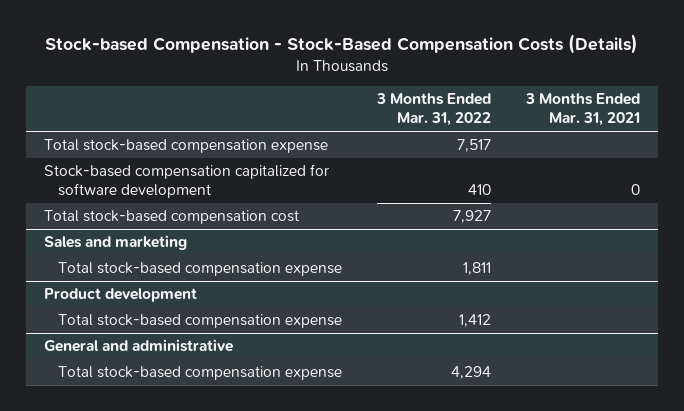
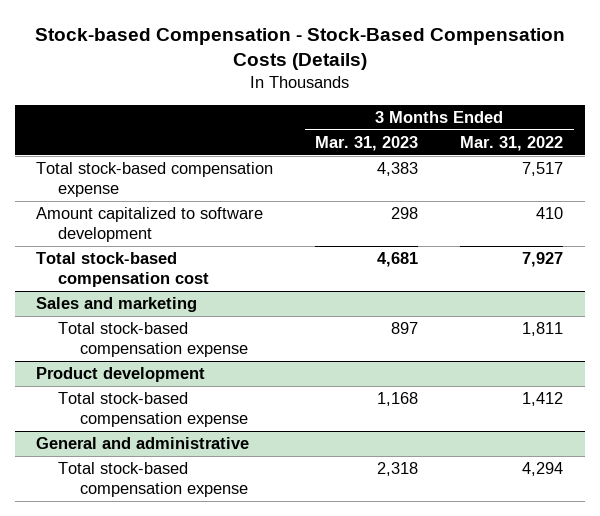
[525,93,641,127] 3 Months Ended Mar. 31, 2021 -> none
none -> [315,135,419,151] Mar. 31, 2023
[43,164,329,199] Stock-based compensation capitalized for software development -> [36,207,264,243] Amount capitalized to software development

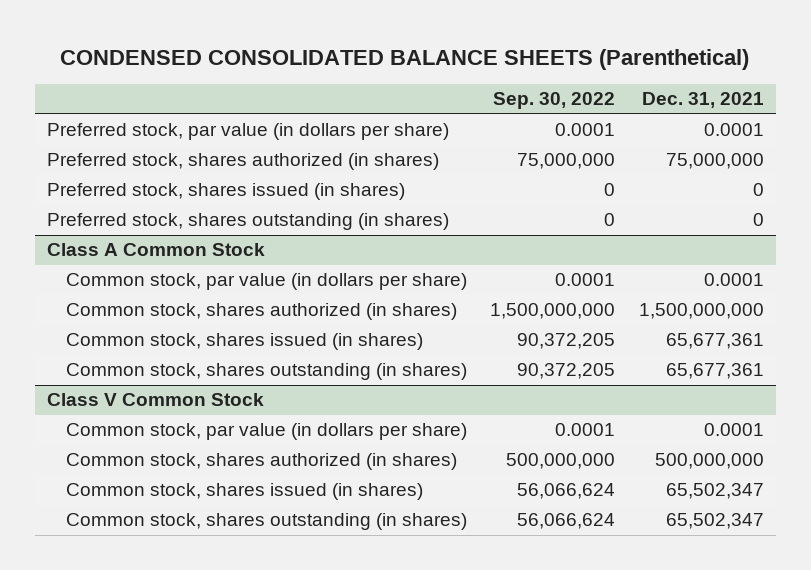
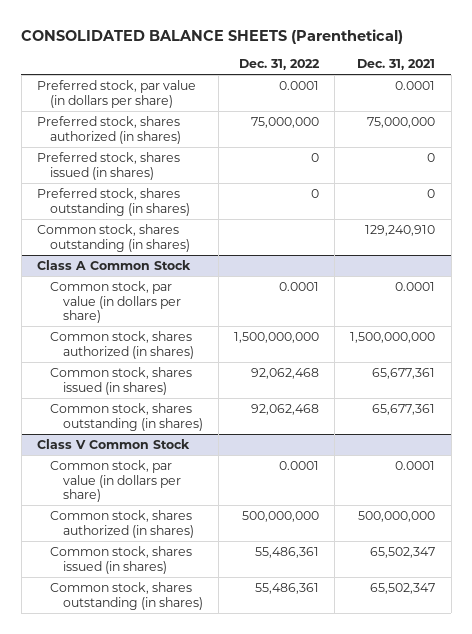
[60,48,750,70] CONDENSED CONSOLIDATED BALANCE SHEETS (Parenthetical) -> [21,28,404,44] CONSOLIDATED BALANCE SHEETS (Parenthetical)
[493,92,616,110] Sep. 30, 2022 -> none
none -> [239,58,321,70] Dec. 31, 2022
none -> [36,223,190,252] Common stock, shares outstanding (in shares)

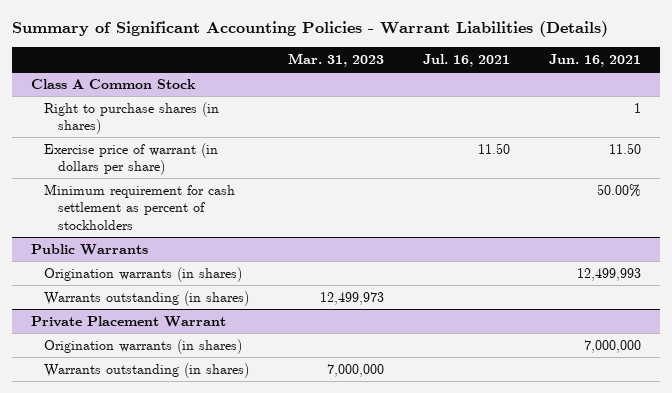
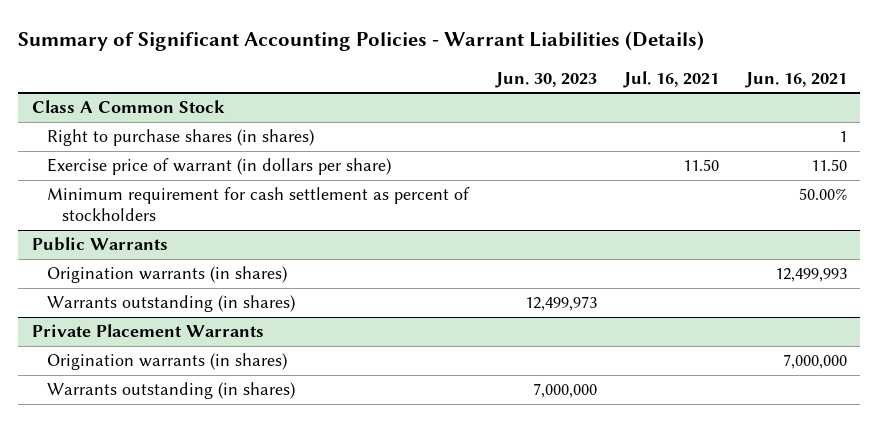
[288,53,385,68] Mar. 31, 2023 -> none
none -> [494,71,597,88] Jun. 30, 2023
[31,315,227,327] Private Placement Warrant -> [31,324,264,338] Private Placement Warrants

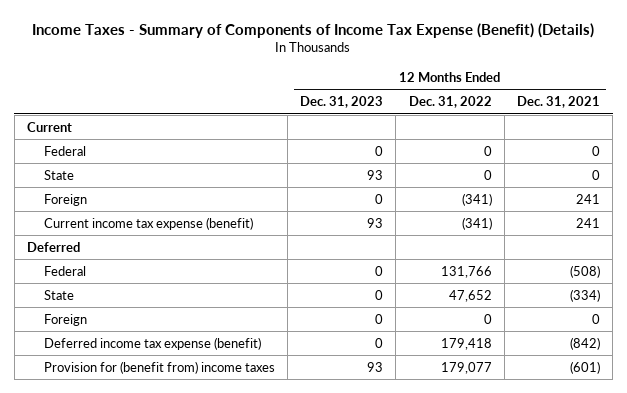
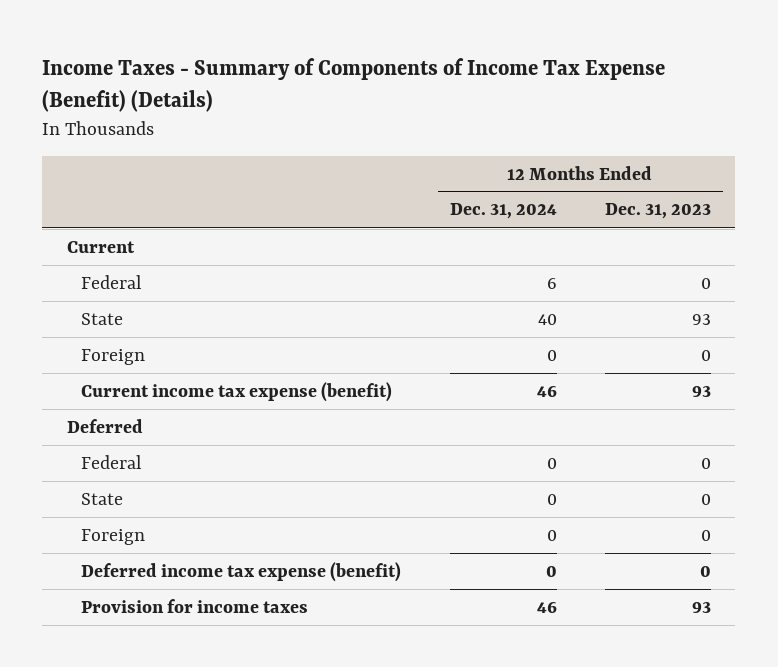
[408,96,492,109] Dec. 31, 2022 -> none
[516,96,600,109] Dec. 31, 2021 -> none
none -> [449,203,557,220] Dec. 31, 2024
[43,360,275,374] Provision for (benefit from) income taxes -> [81,598,309,613] Provision for income taxes

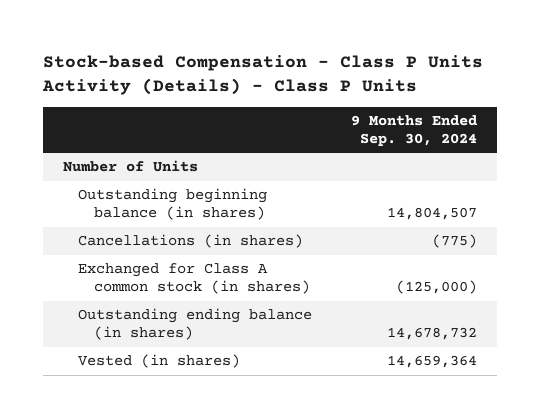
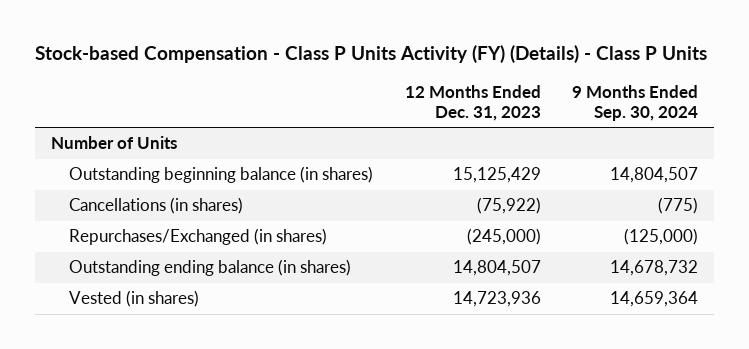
[42,55,484,96] Stock-based Compensation - Class P Units Activity (Details) - Class P Units -> [34,45,707,64] Stock-based Compensation - Class P Units Activity (FY) (Details) - Class P Units
none -> [404,84,541,121] 12 Months Ended Dec. 31, 2023
[78,263,310,295] Exchanged for Class A common stock (in shares) -> [68,228,327,246] Repurchases/Exchanged (in shares)

